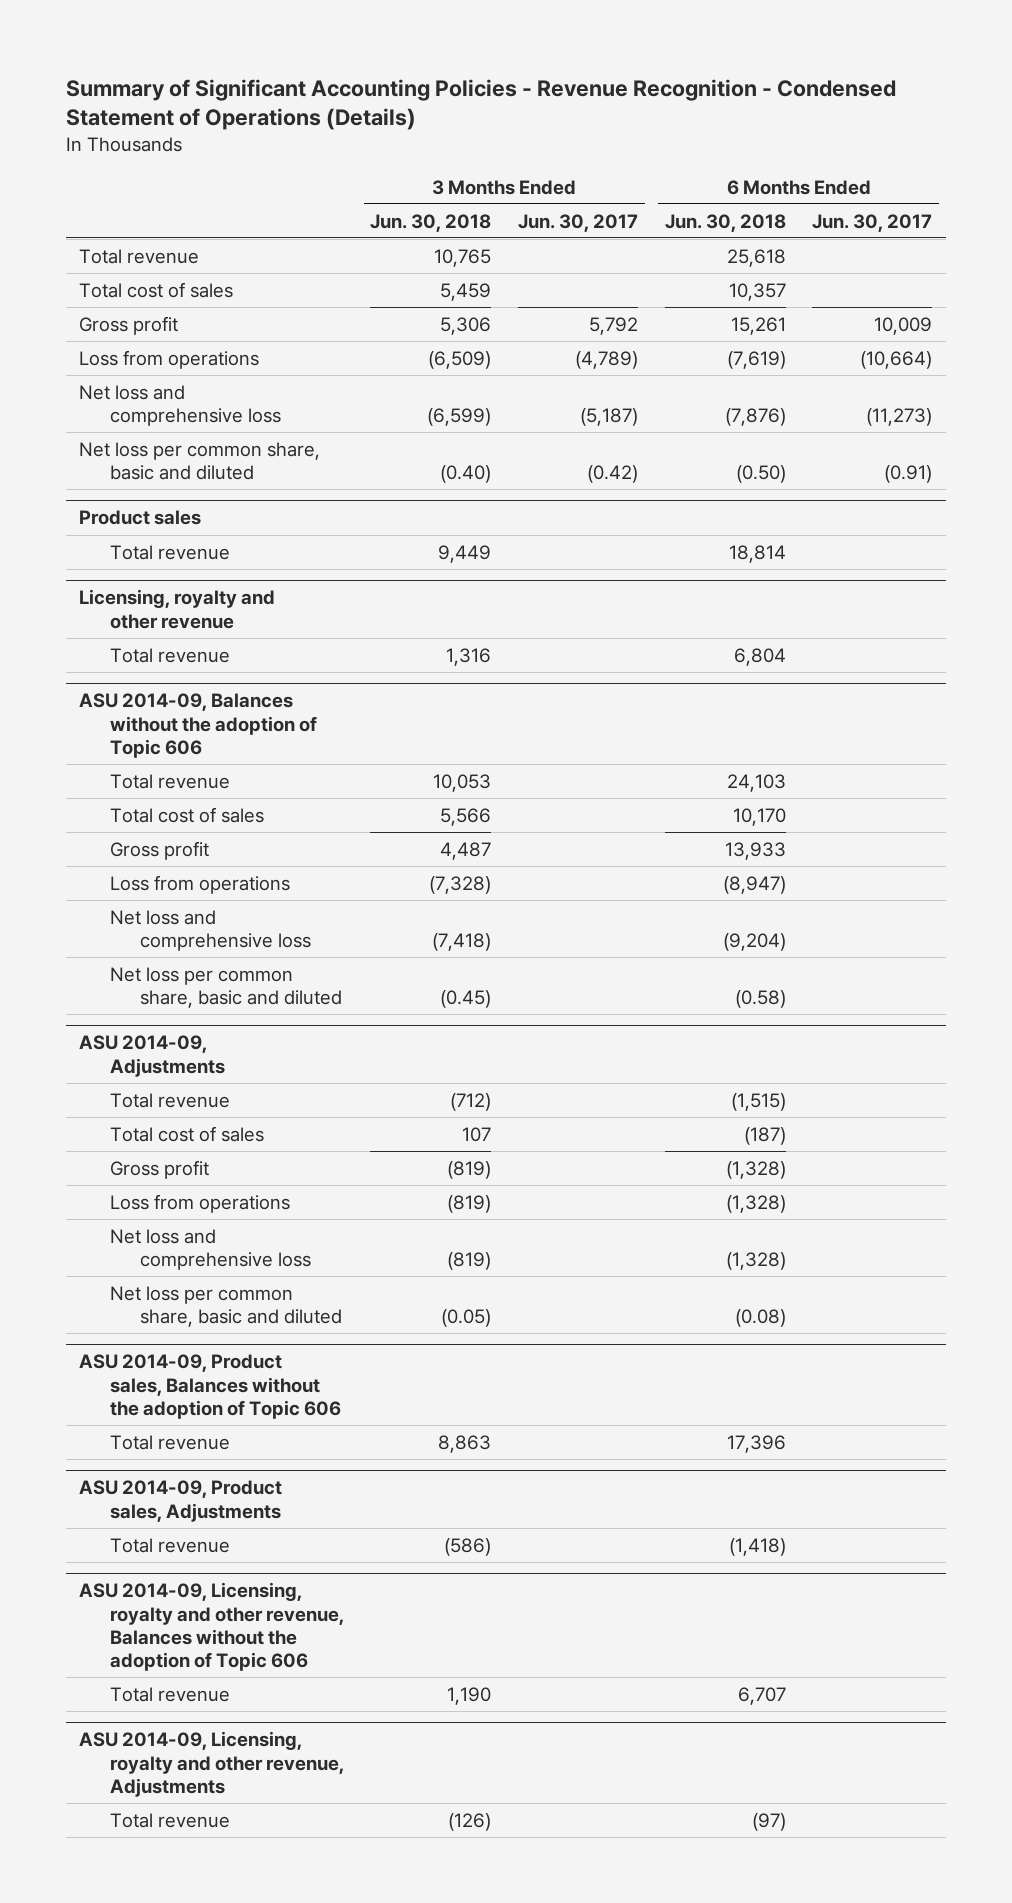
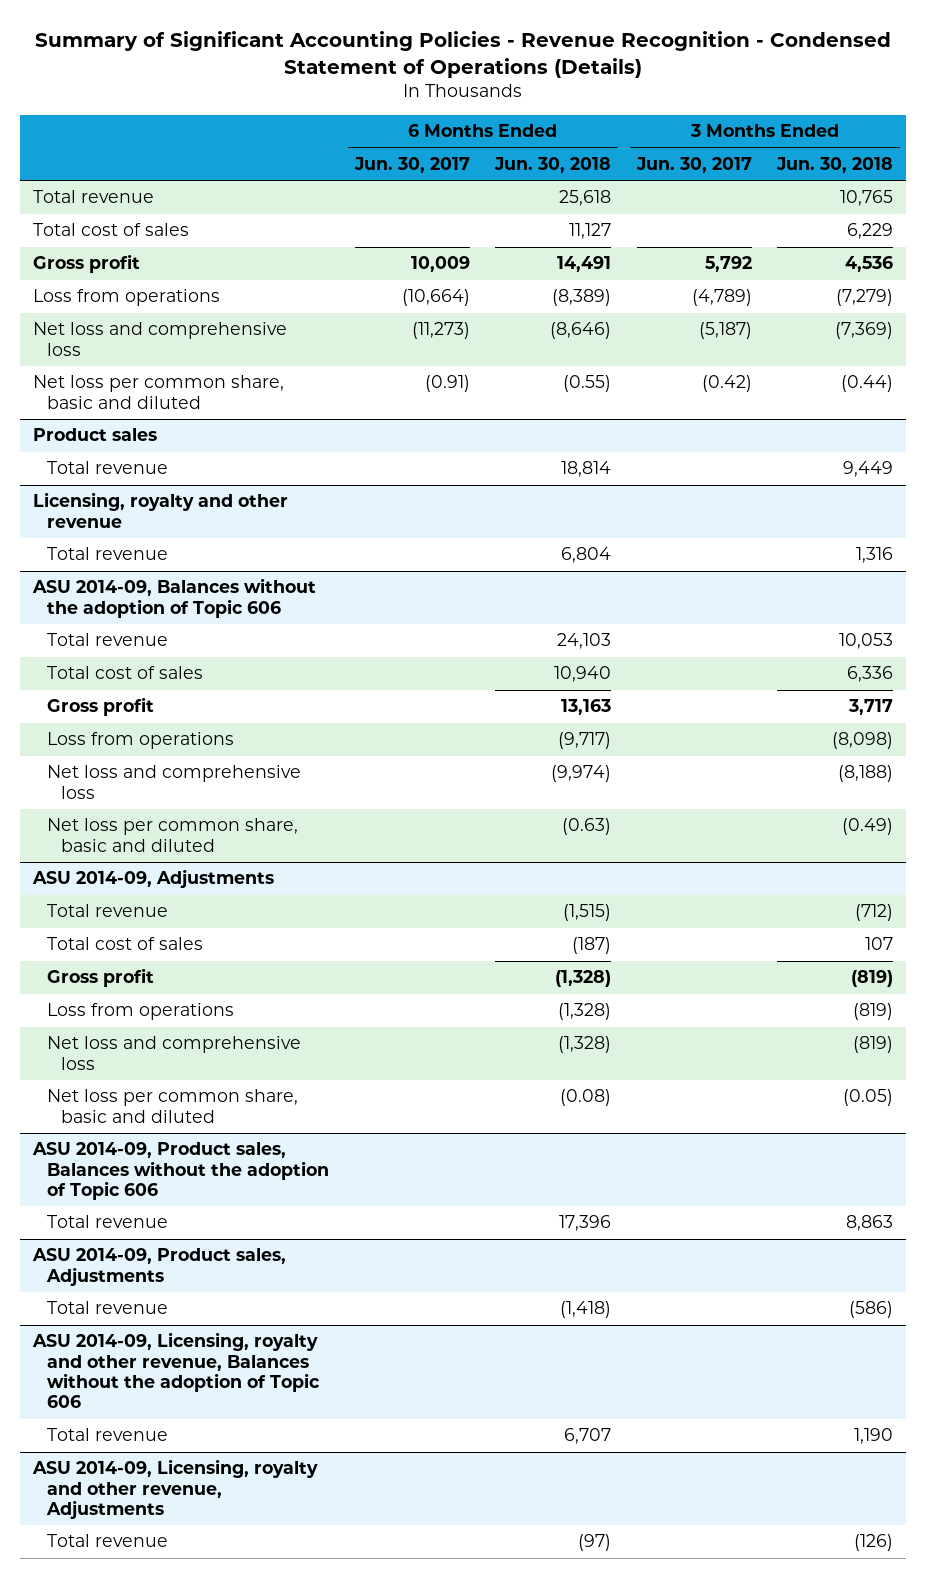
[440,282,492,301] 5,459 -> [847,223,894,240] 6,229
[728,282,786,301] 10,357 -> [569,223,612,240] 11,127
[440,316,492,335] 5,306 -> [845,256,894,273] 4,536
[730,316,786,335] 15,261 -> [557,256,612,273] 14,491
[428,350,492,369] (6,509) -> [836,289,894,307] (7,279)
[726,350,786,369] (7,619) -> [552,289,612,307] (8,389)
[427,408,492,427] (6,599) -> [835,322,894,340] (7,369)
[724,408,786,427] (7,876) -> [550,322,612,340] (8,646)
[440,465,492,484] (0.40) -> [841,375,894,393] (0.44)
[735,465,786,484] (0.50) -> [563,375,612,393] (0.55)
[440,807,492,826] 5,566 -> [847,666,894,683] 6,336
[732,807,786,826] 10,170 -> [554,666,612,683] 10,940
[440,841,492,860] 4,487 -> [848,699,894,716] 3,717
[724,841,786,860] 13,933 -> [561,699,612,716] 13,163
[429,875,492,894] (7,328) -> [832,732,894,750] (8,098)
[722,875,786,894] (8,947) -> [558,732,612,750] (9,717)
[432,933,492,952] (7,418) -> [838,765,894,783] (8,188)
[722,933,786,952] (9,204) -> [551,765,612,783] (9,974)
[440,990,492,1009] (0.45) -> [842,818,894,836] (0.49)
[734,990,786,1009] (0.58) -> [562,818,612,836] (0.63)

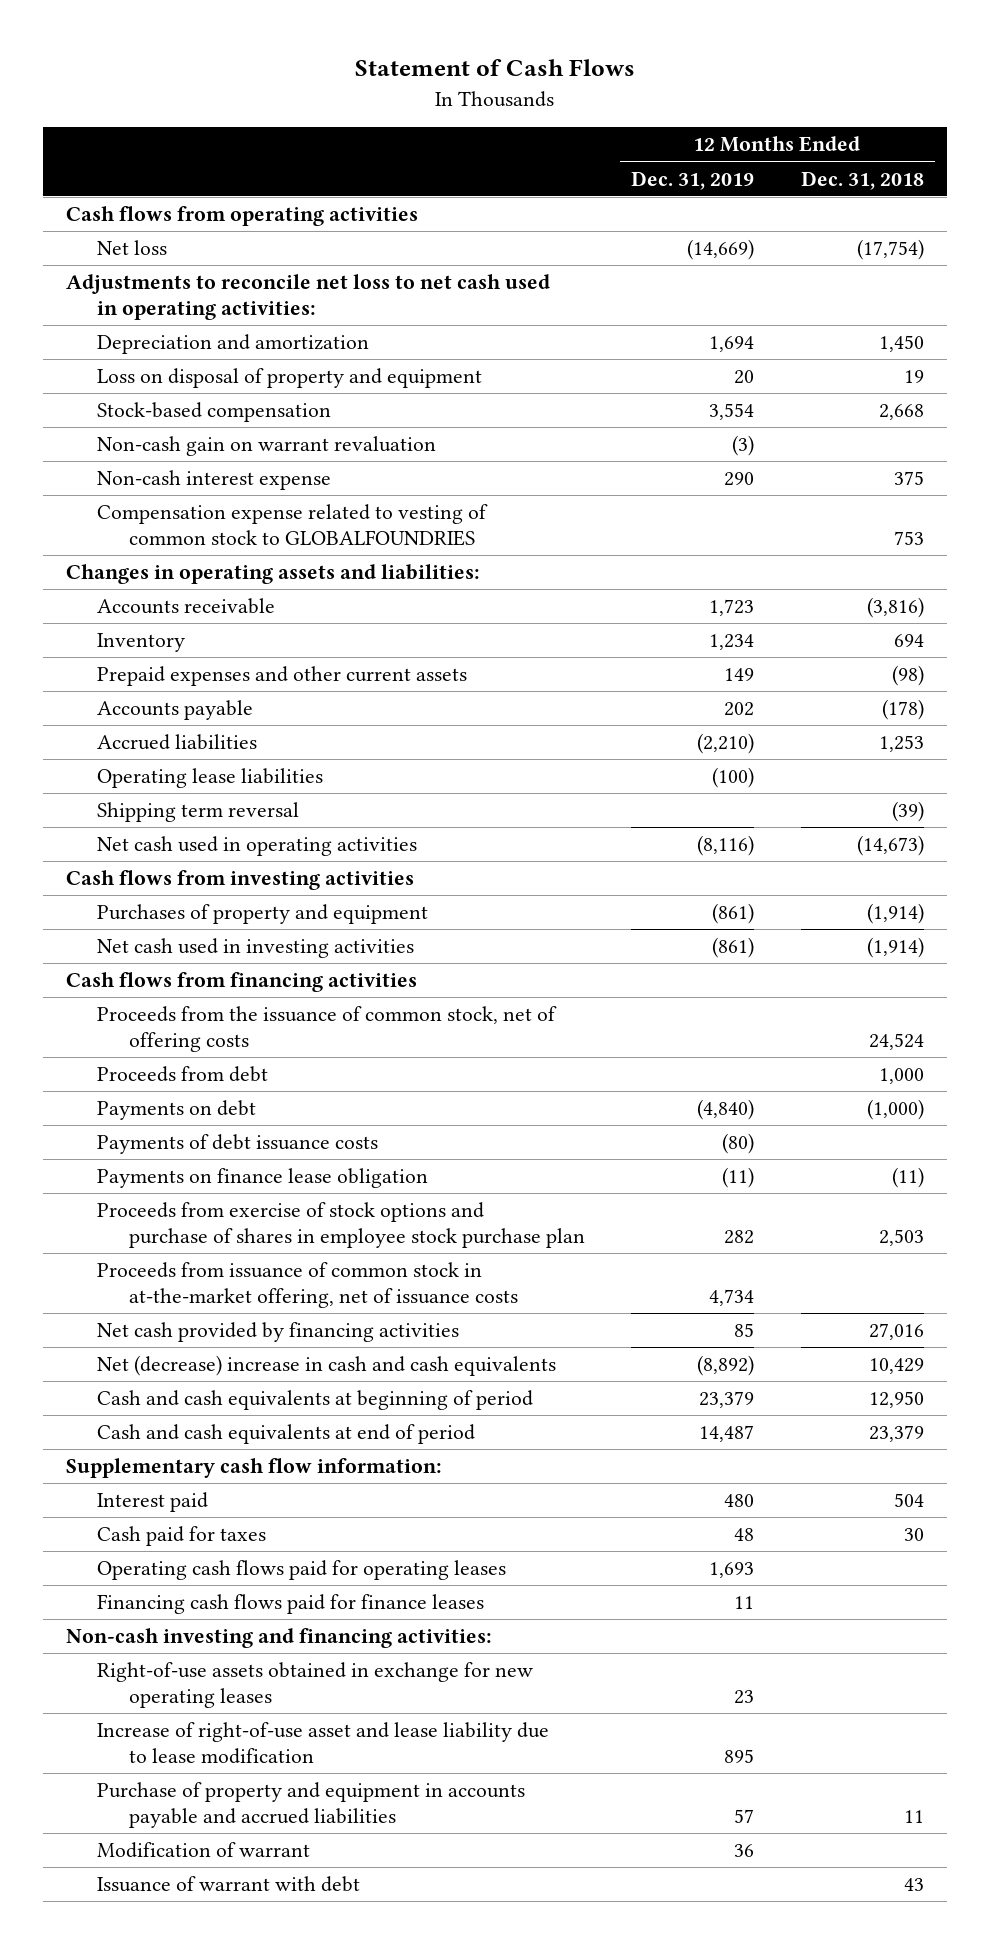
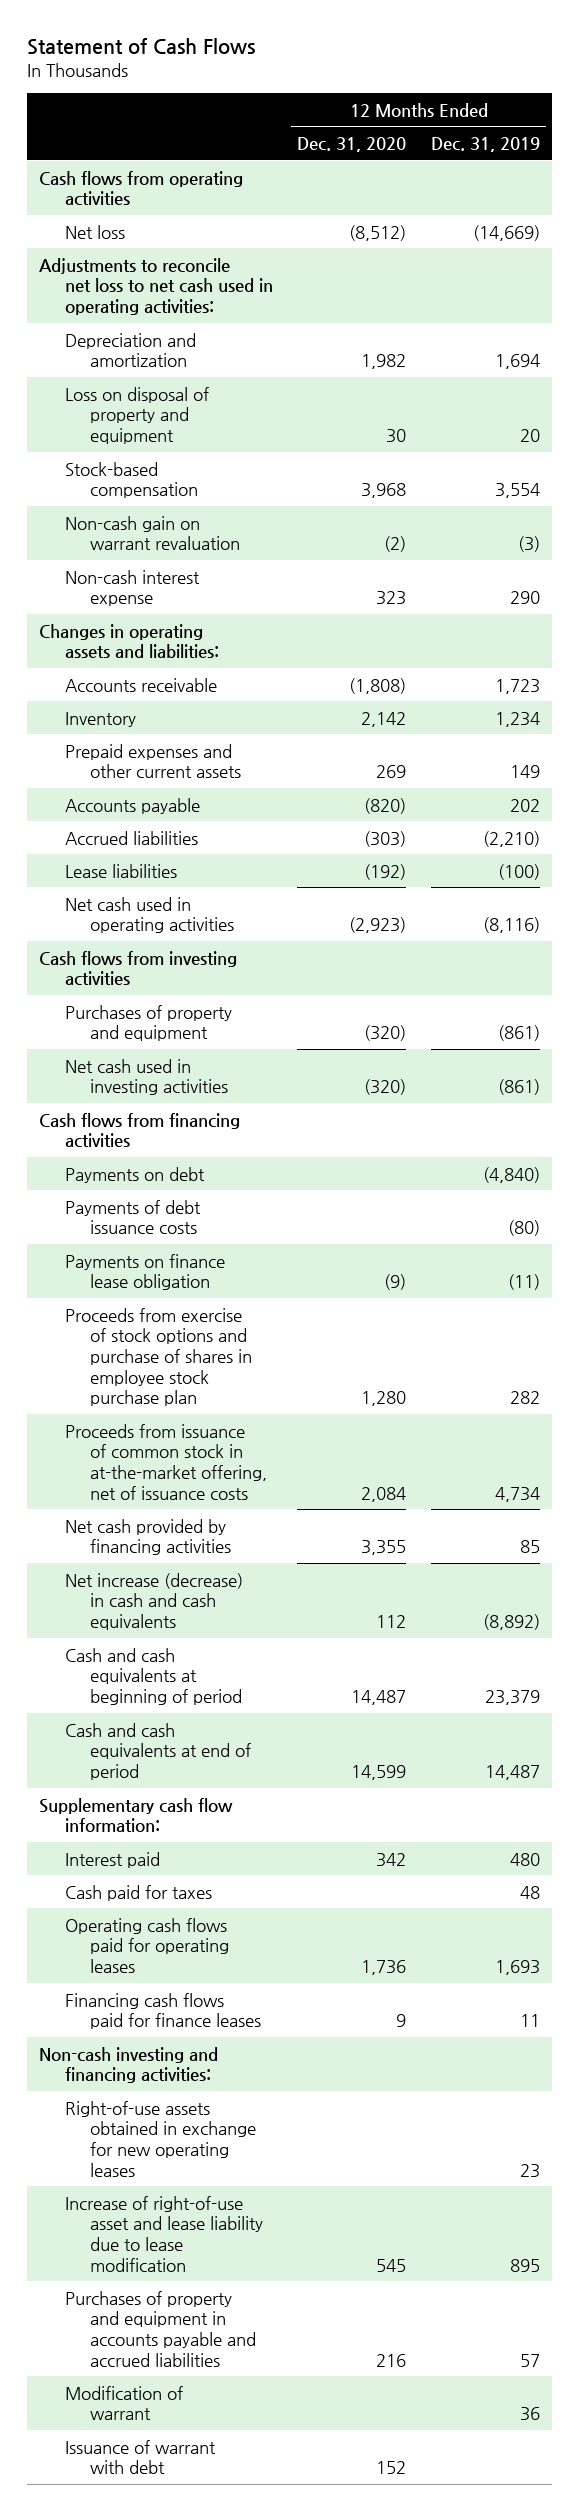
[800,170,924,190] Dec. 31, 2018 -> none
none -> [297,136,407,152] Dec. 31, 2020
[97,504,489,547] Compensation expense related to vesting of common stock to GLOBALFOUNDRIES -> none
[97,802,300,823] Shipping term reversal -> none
[97,768,324,789] Operating lease liabilities -> [64,863,177,878] Lease liabilities
[97,1006,558,1053] Proceeds from the issuance of common stock, net of offering costs -> none
[97,1066,269,1083] Proceeds from debt -> none
[97,1355,557,1377] Net (decrease) increase in cash and cash equivalents -> [64,1572,243,1630] Net increase (decrease) in cash and cash equivalents
[97,1782,526,1829] Purchase of property and equipment in accounts payable and accrued liabilities -> [64,2290,256,2367] Purchases of property and equipment in accounts payable and accrued liabilities

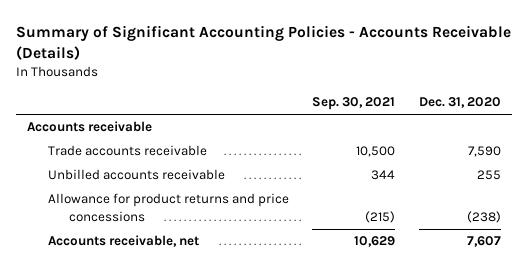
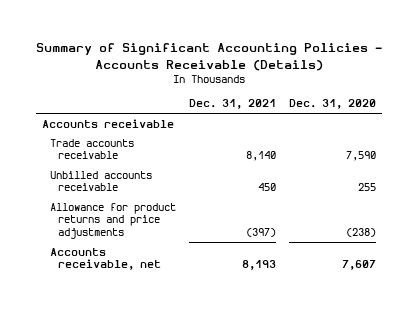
[312,97,396,111] Sep. 30, 2021 -> none
none -> [189,99,277,110] Dec. 31, 2021
[48,193,290,222] Allowance for product returns and price concessions -> [50,202,177,240] Allowance for product returns and price adjustments

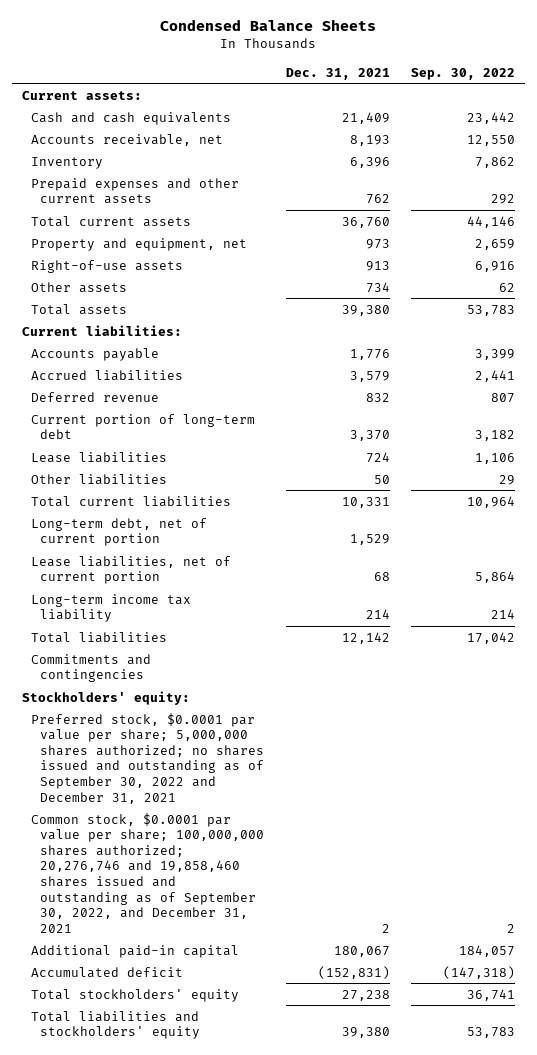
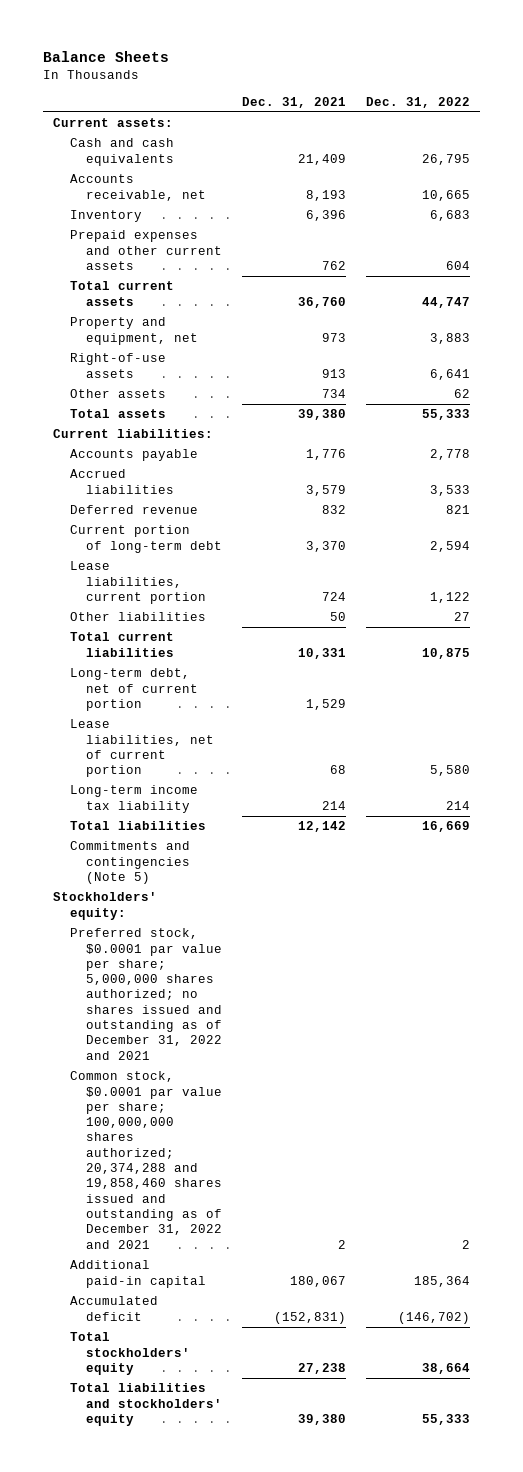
[160,19,377,32] Condensed Balance Sheets -> [42,51,169,63] Balance Sheets
[410,67,515,80] Sep. 30, 2022 -> none
none -> [366,96,471,108] Dec. 31, 2022
[31,451,168,463] Lease liabilities -> [69,561,207,604] Lease liabilities, current portion
[31,653,152,683] Commitments and contingencies -> [69,841,191,884] Commitments and contingencies (Note 5)
[31,712,265,804] Preferred stock, $0.0001 par value per share; 5,000,000 shares authorized; no shares issued and outstanding as of September 30, 2022 and December 31, 2021 -> [69,928,223,1060] Preferred stock, $0.0001 par value per share; 5,000,000 shares authorized; no shares issued and outstanding as of December 31, 2022 and 2021
[31,812,265,933] Common stock, $0.0001 par value per share; 100,000,000 shares authorized; 20,276,746 and 19,858,460 shares issued and outstanding as of September 30, 2022, and December 31, 2021 -> [69,1071,223,1249] Common stock, $0.0001 par value per share; 100,000,000 shares authorized; 20,374,288 and 19,858,460 shares issued and outstanding as of December 31, 2022 and 2021

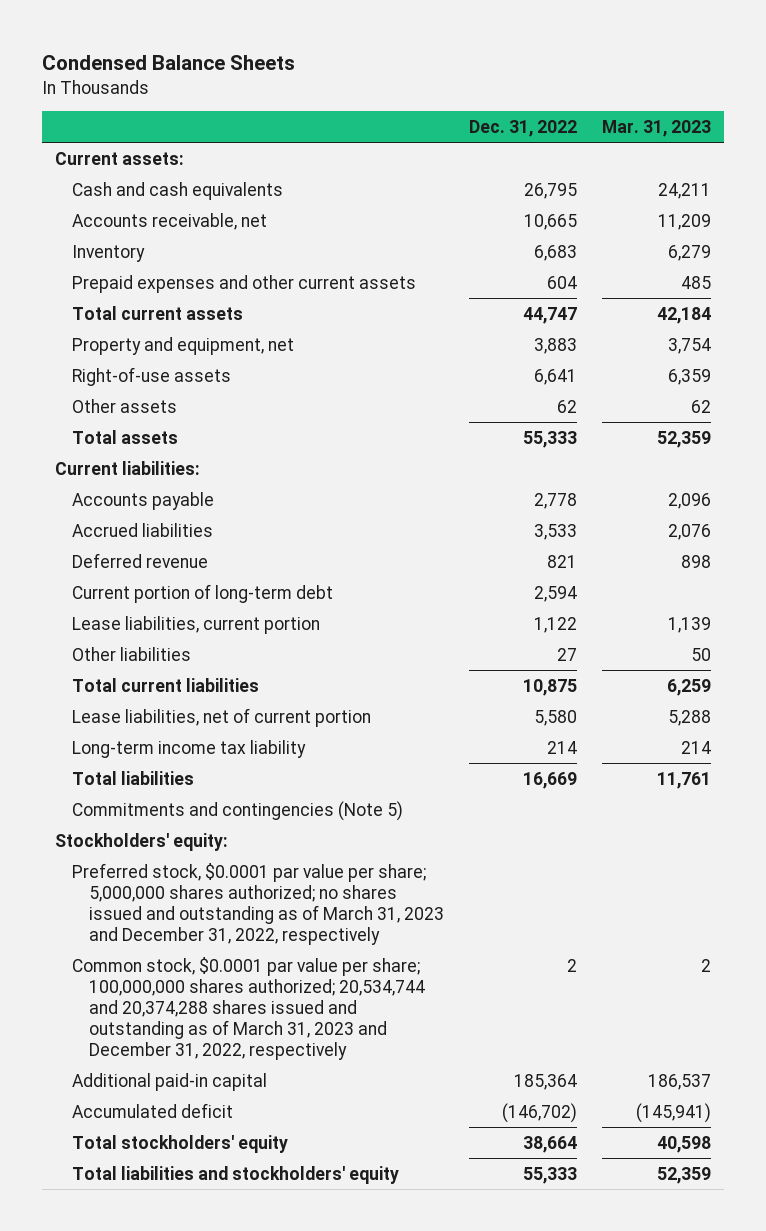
[42,51,169,63] Balance Sheets -> [42,54,296,70] Condensed Balance Sheets
[242,96,347,108] Dec. 31, 2021 -> none
none -> [602,120,712,138] Mar. 31, 2023
[69,668,199,711] Long-term debt, net of current portion -> none
[69,928,223,1060] Preferred stock, $0.0001 par value per share; 5,000,000 shares authorized; no shares issued and outstanding as of December 31, 2022 and 2021 -> [71,862,444,945] Preferred stock, $0.0001 par value per share; 5,000,000 shares authorized; no shares issued and outstanding as of March 31, 2023 and December 31, 2022, respectively
[69,1071,223,1249] Common stock, $0.0001 par value per share; 100,000,000 shares authorized; 20,374,288 and 19,858,460 shares issued and outstanding as of December 31, 2022 and 2021 -> [71,956,425,1061] Common stock, $0.0001 par value per share; 100,000,000 shares authorized; 20,534,744 and 20,374,288 shares issued and outstanding as of March 31, 2023 and December 31, 2022, respectively

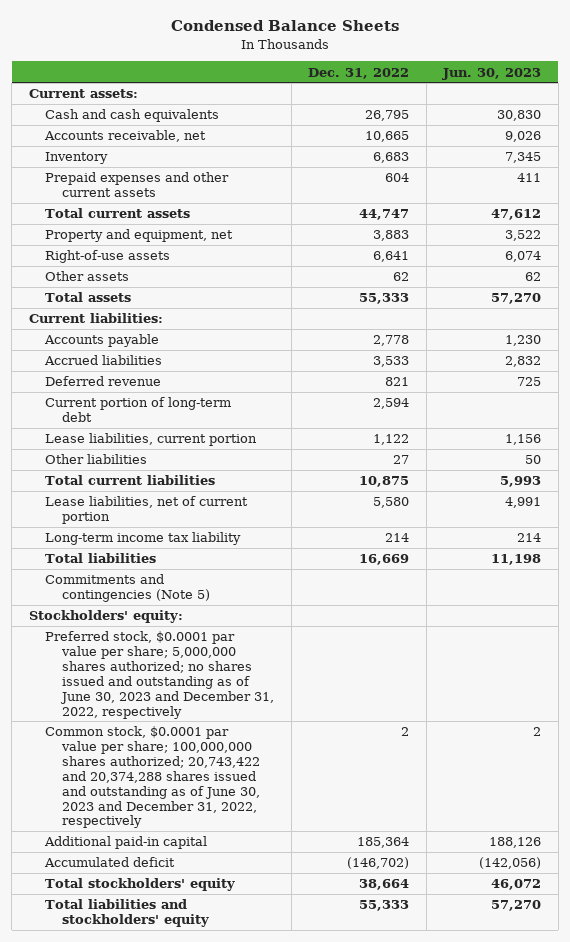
[602,120,712,138] Mar. 31, 2023 -> none
none -> [442,67,542,80] Jun. 30, 2023
[71,862,444,945] Preferred stock, $0.0001 par value per share; 5,000,000 shares authorized; no shares issued and outstanding as of March 31, 2023 and December 31, 2022, respectively -> [45,631,275,719] Preferred stock, $0.0001 par value per share; 5,000,000 shares authorized; no shares issued and outstanding as of June 30, 2023 and December 31, 2022, respectively
[71,956,425,1061] Common stock, $0.0001 par value per share; 100,000,000 shares authorized; 20,534,744 and 20,374,288 shares issued and outstanding as of March 31, 2023 and December 31, 2022, respectively -> [45,726,261,829] Common stock, $0.0001 par value per share; 100,000,000 shares authorized; 20,743,422 and 20,374,288 shares issued and outstanding as of June 30, 2023 and December 31, 2022, respectively

